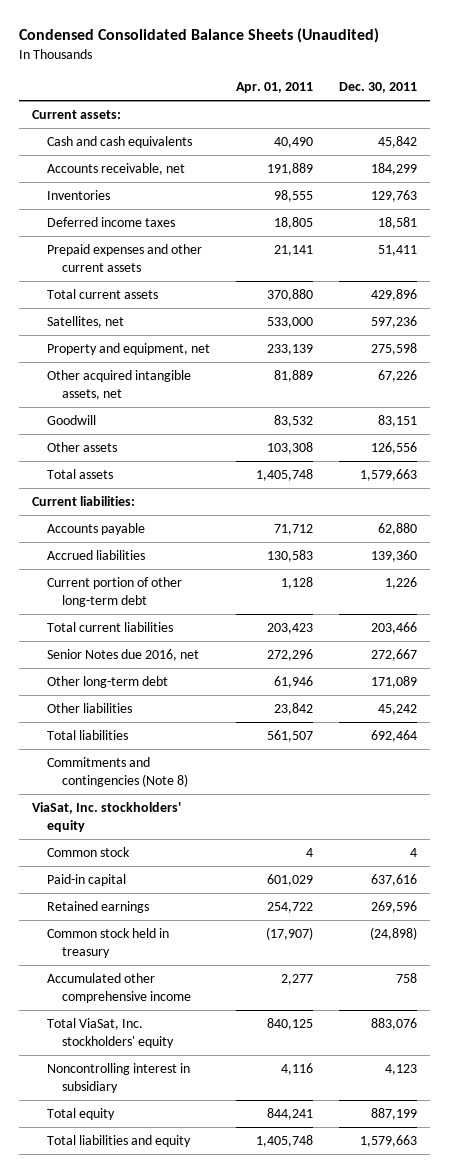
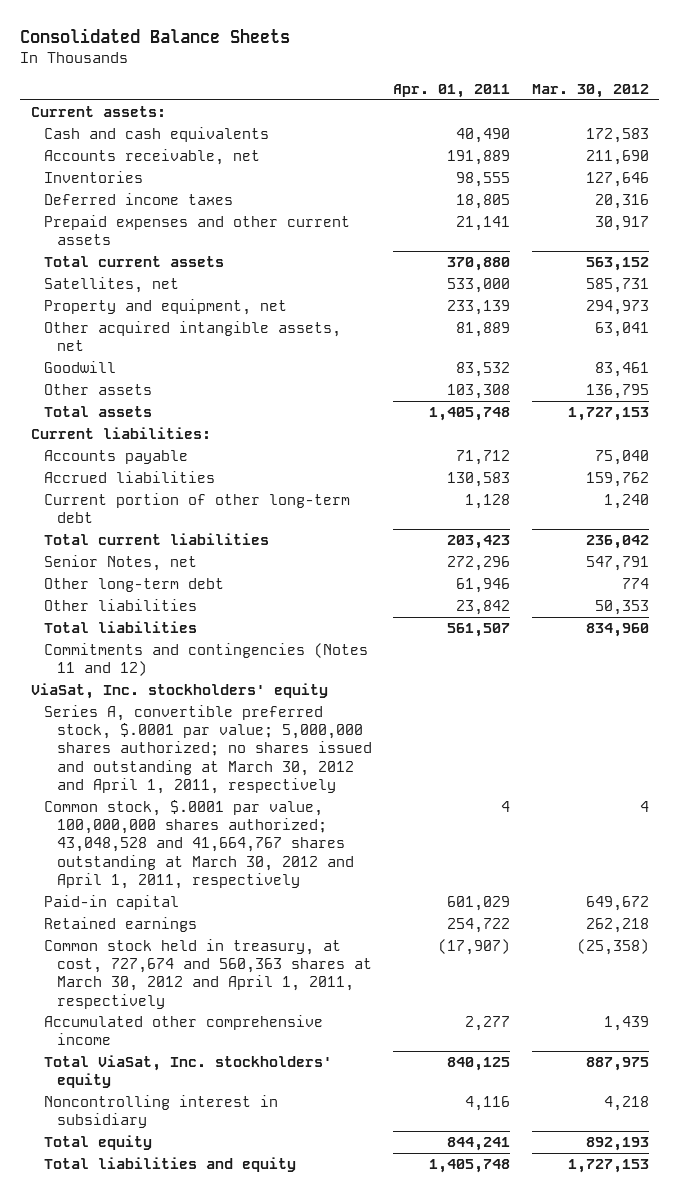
[18,28,379,44] Condensed Consolidated Balance Sheets (Unaudited) -> [20,28,291,44] Consolidated Balance Sheets
[338,82,417,94] Dec. 30, 2011 -> none
none -> [531,83,649,98] Mar. 30, 2012
[46,649,199,662] Senior Notes due 2016, net -> [43,555,197,572] Senior Notes, net
[46,757,188,787] Commitments and contingencies (Note 8) -> [43,643,368,677] Commitments and contingencies (Notes 11 and 12)
none -> [43,705,372,794] Series A, convertible preferred stock, $.0001 par value; 5,000,000 shares authorized; no shares issued and outstanding at March 30, 2012 and April 1, 2011, respectively
[46,847,130,858] Common stock -> [43,800,354,889] Common stock, $.0001 par value, 100,000,000 shares authorized; 43,048,528 and 41,664,767 shares outstanding at March 30, 2012 and April 1, 2011, respectively
[46,928,169,958] Common stock held in treasury -> [43,939,372,1009] Common stock held in treasury, at cost, 727,674 and 560,363 shares at March 30, 2012 and April 1, 2011, respectively

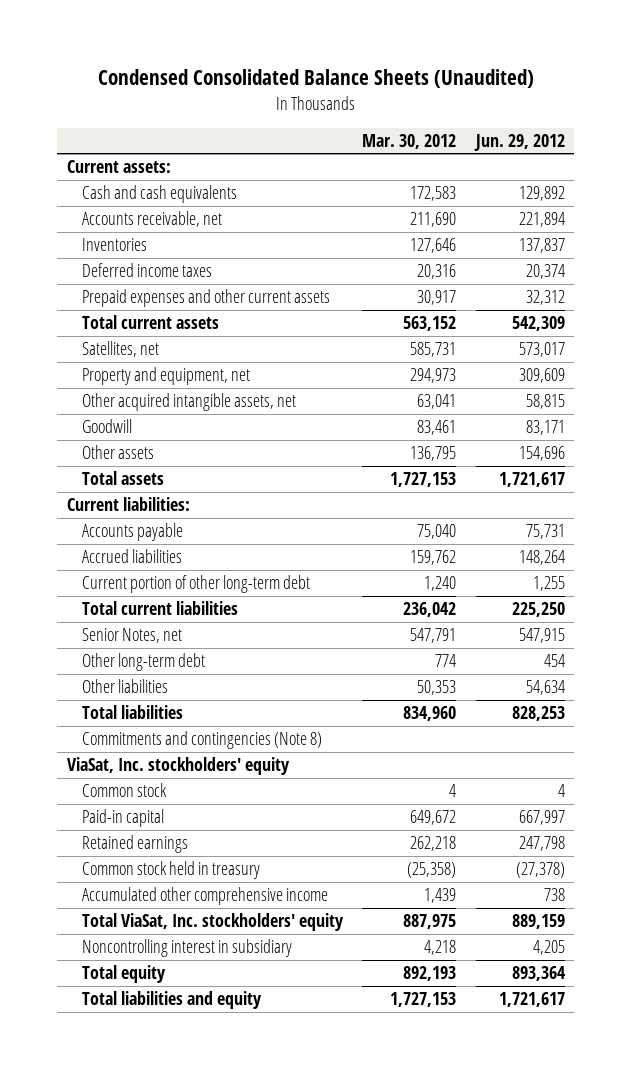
[20,28,291,44] Consolidated Balance Sheets -> [97,69,534,89] Condensed Consolidated Balance Sheets (Unaudited)
[393,83,511,98] Apr. 01, 2011 -> none
none -> [473,134,565,152] Jun. 29, 2012
[43,643,368,677] Commitments and contingencies (Notes 11 and 12) -> [81,731,322,750] Commitments and contingencies (Note 8)
[43,705,372,794] Series A, convertible preferred stock, $.0001 par value; 5,000,000 shares authorized; no shares issued and outstanding at March 30, 2012 and April 1, 2011, respectively -> none
[43,800,354,889] Common stock, $.0001 par value, 100,000,000 shares authorized; 43,048,528 and 41,664,767 shares outstanding at March 30, 2012 and April 1, 2011, respectively -> [81,783,167,798] Common stock
[43,939,372,1009] Common stock held in treasury, at cost, 727,674 and 560,363 shares at March 30, 2012 and April 1, 2011, respectively -> [81,861,260,880] Common stock held in treasury

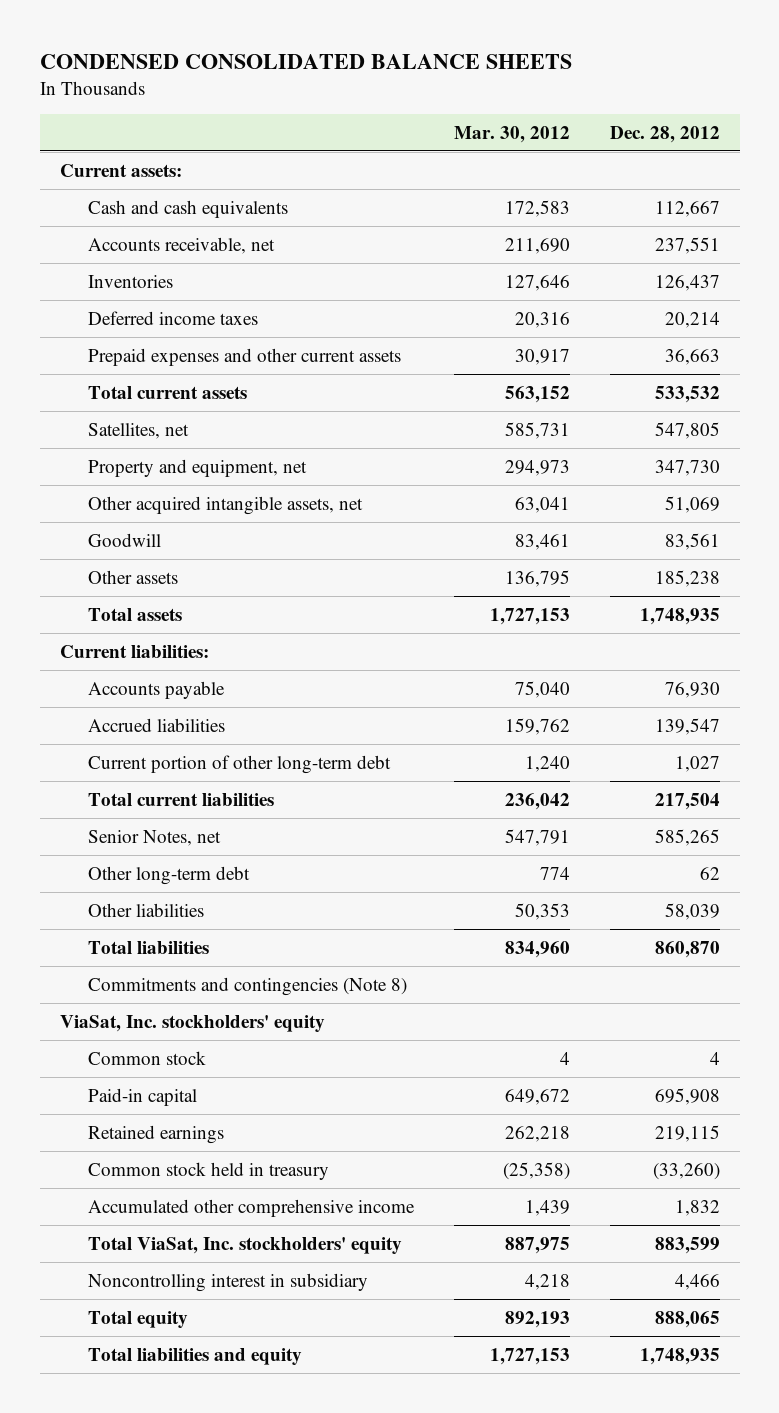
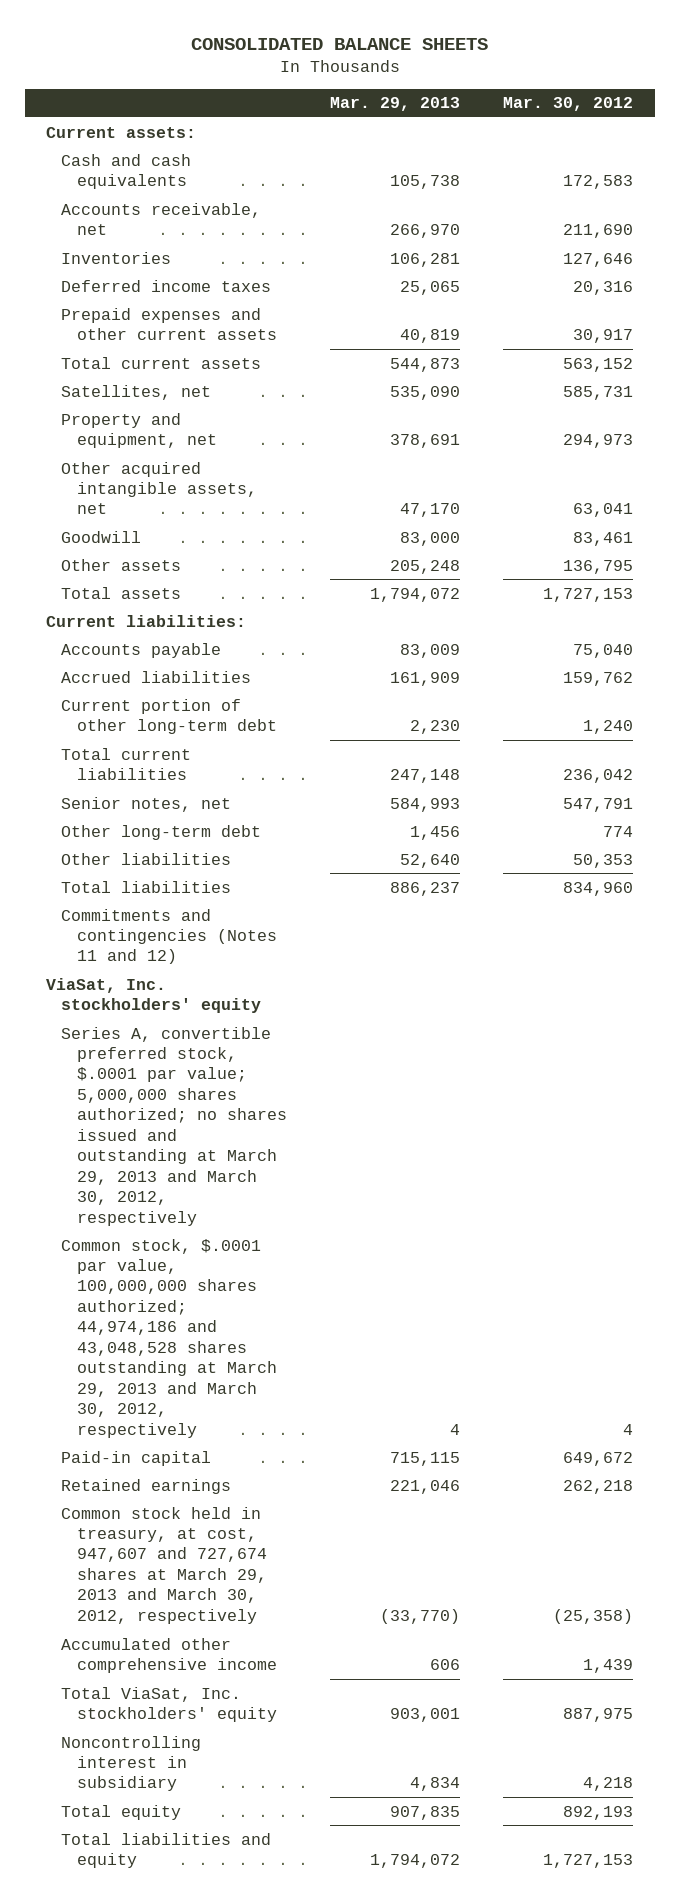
[39,54,572,70] CONDENSED CONSOLIDATED BALANCE SHEETS -> [190,38,488,51] CONSOLIDATED BALANCE SHEETS
[609,125,720,143] Dec. 28, 2012 -> none
none -> [329,97,460,112] Mar. 29, 2013
[87,829,221,846] Senior Notes, net -> [61,796,232,812] Senior notes, net
[87,976,407,996] Commitments and contingencies (Note 8) -> [61,908,277,965] Commitments and contingencies (Notes 11 and 12)
none -> [61,1026,287,1226] Series A, convertible preferred stock, $.0001 par value; 5,000,000 shares authorized; no shares issued and outstanding at March 29, 2013 and March 30, 2012, respectively
[87,1050,206,1065] Common stock -> [61,1238,277,1438] Common stock, $.0001 par value, 100,000,000 shares authorized; 44,974,186 and 43,048,528 shares outstanding at March 29, 2013 and March 30, 2012, respectively
[87,1161,329,1180] Common stock held in treasury -> [61,1506,267,1624] Common stock held in treasury, at cost, 947,607 and 727,674 shares at March 29, 2013 and March 30, 2012, respectively

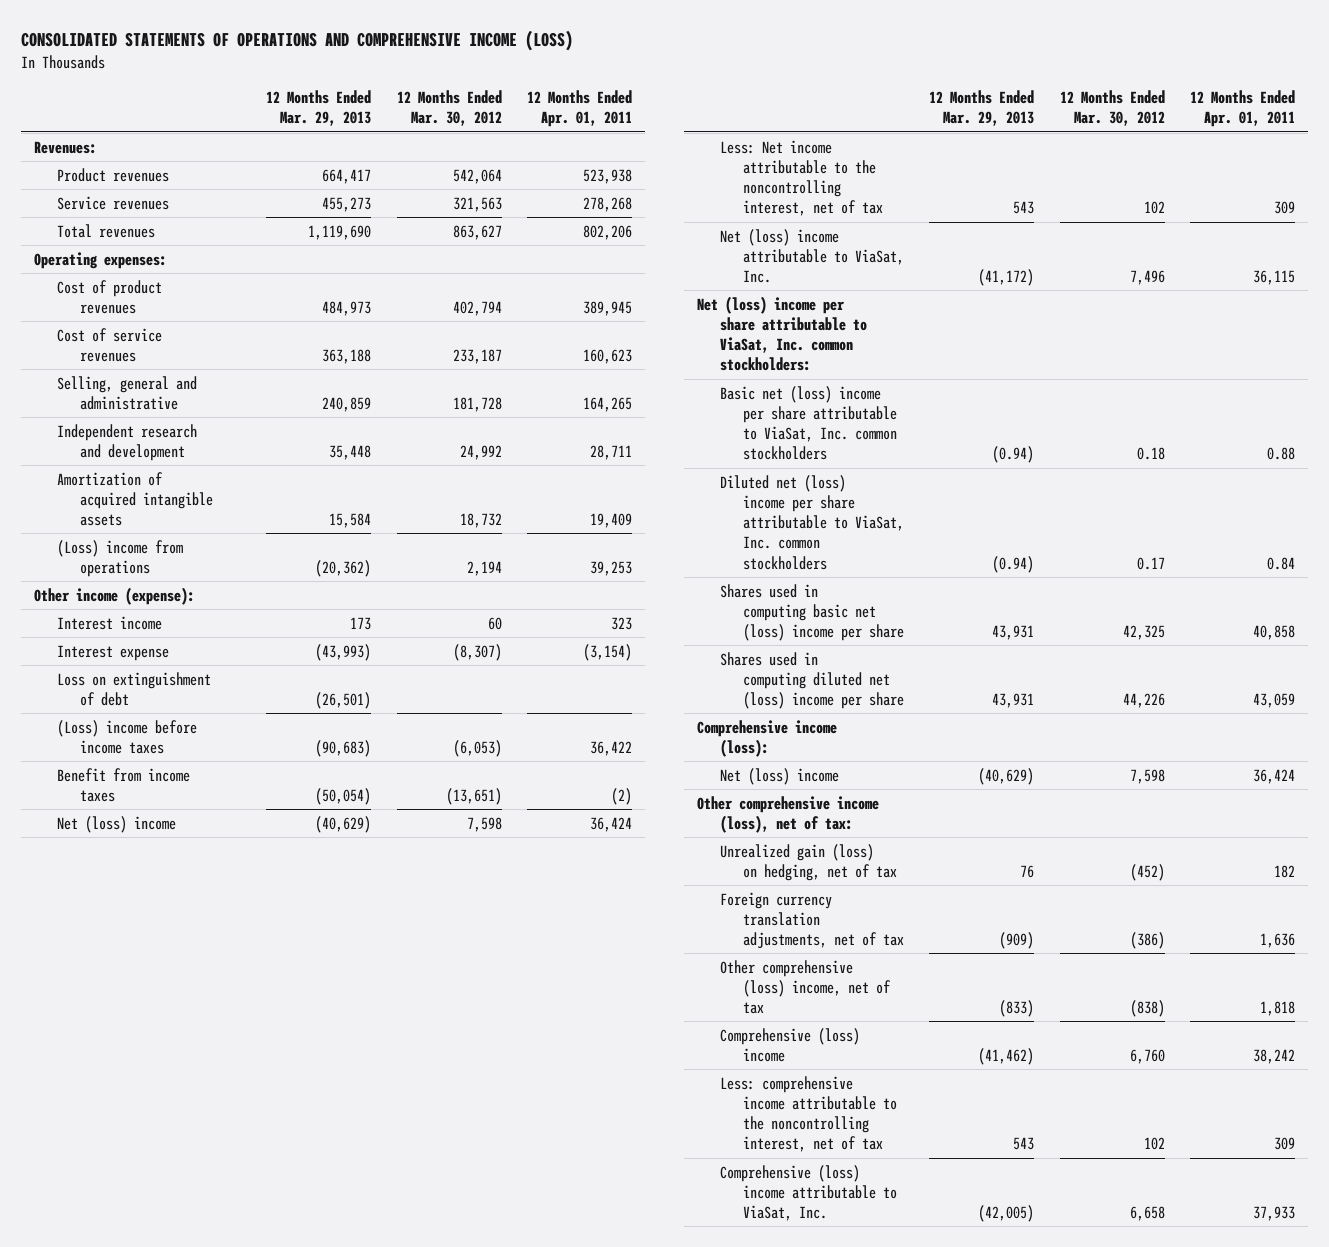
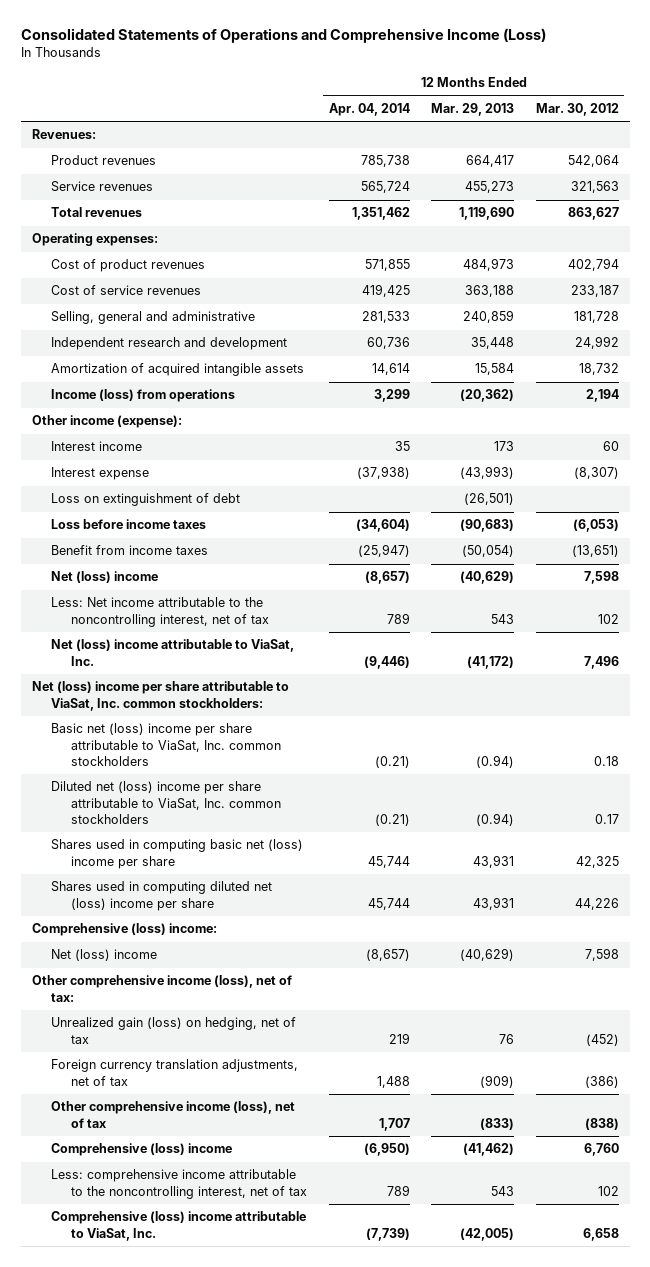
[21,30,574,52] CONSOLIDATED STATEMENTS OF OPERATIONS AND COMPREHENSIVE INCOME (LOSS) -> [20,28,546,44] Consolidated Statements of Operations and Comprehensive Income (Loss)
[526,90,632,128] 12 Months Ended Apr. 01, 2011 -> none
none -> [328,102,410,116] Apr. 04, 2014
[56,539,183,577] (Loss) income from operations -> [51,389,236,403] Income (loss) from operations
[56,719,197,754] (Loss) income before income taxes -> [51,519,207,530] Loss before income taxes
[697,719,838,757] Comprehensive income (loss): -> [31,923,217,937] Comprehensive (loss) income:
[720,959,892,1015] Other comprehensive (loss) income, net of tax -> [51,1101,296,1128] Other comprehensive income (loss), net of tax

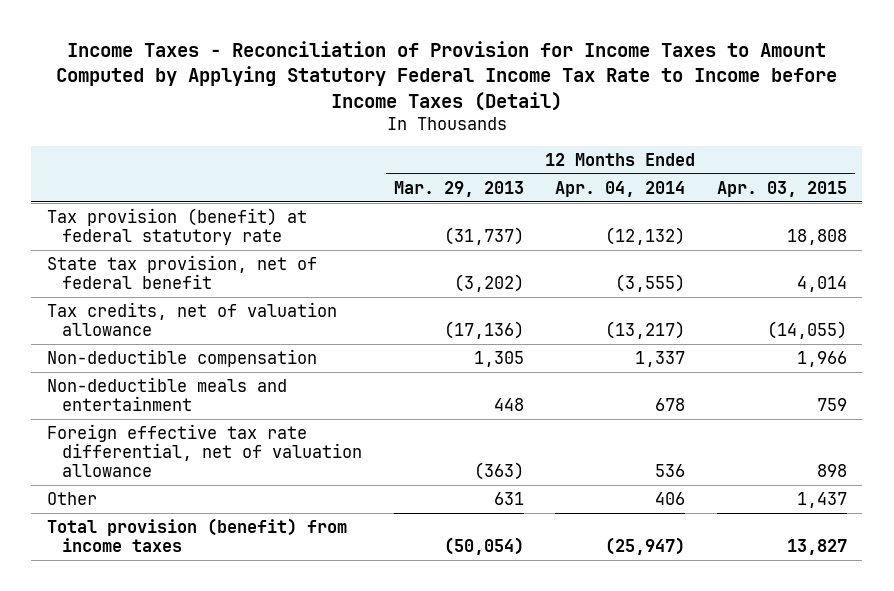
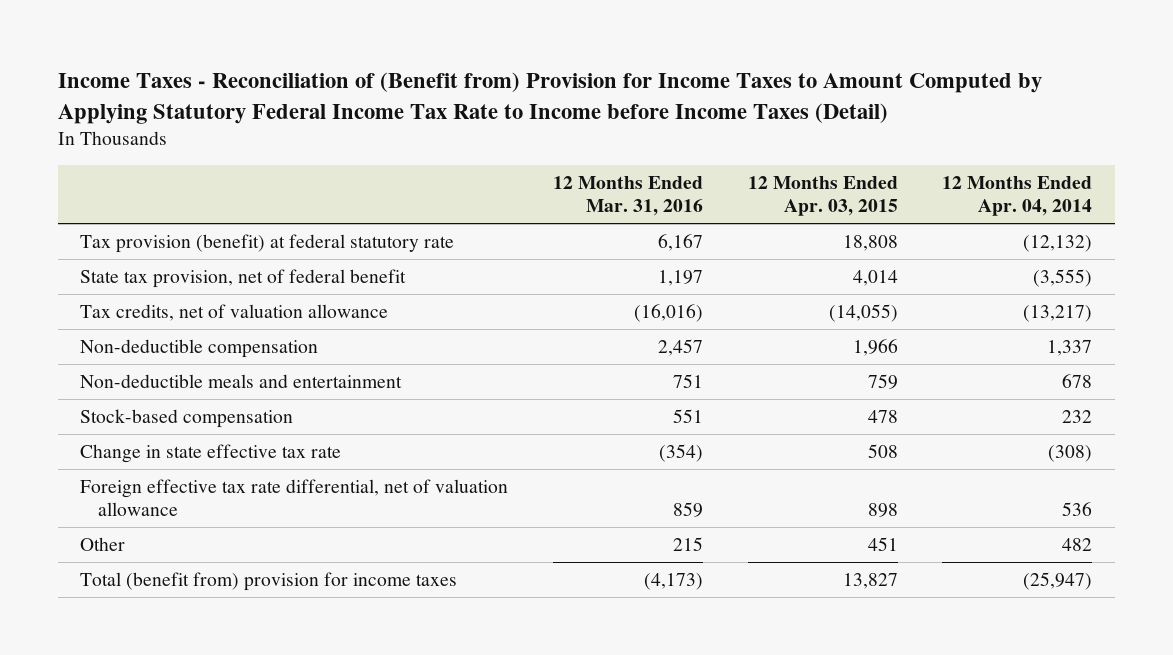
[55,40,837,111] Income Taxes - Reconciliation of Provision for Income Taxes to Amount Computed by Applying Statutory Federal Income Tax Rate to Income before Income Taxes (Detail) -> [57,72,1042,124] Income Taxes - Reconciliation of (Benefit from) Provision for Income Taxes to Amount Computed by Applying Statutory Federal Income Tax Rate to Income before Income Taxes (Detail)
[393,180,524,197] Mar. 29, 2013 -> none
none -> [552,175,703,217] 12 Months Ended Mar. 31, 2016
none -> [80,408,294,428] Stock-based compensation
none -> [80,443,342,463] Change in state effective tax rate
[655,491,686,505] 406 -> [1062,537,1093,551] 482
[796,491,847,508] 1,437 -> [867,536,898,551] 451
[47,517,348,552] Total provision (benefit) from income taxes -> [80,571,458,591] Total (benefit from) provision for income taxes

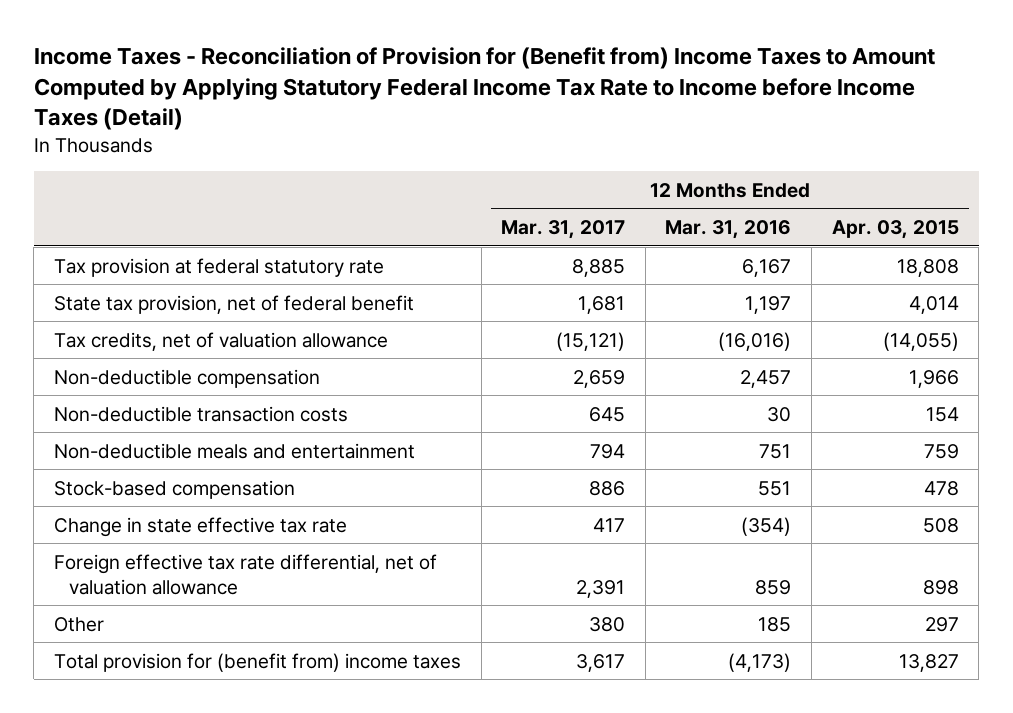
[57,72,1042,124] Income Taxes - Reconciliation of (Benefit from) Provision for Income Taxes to Amount Computed by Applying Statutory Federal Income Tax Rate to Income before Income Taxes (Detail) -> [33,47,935,131] Income Taxes - Reconciliation of Provision for (Benefit from) Income Taxes to Amount Computed by Applying Statutory Federal Income Tax Rate to Income before Income Taxes (Detail)
[942,175,1093,217] 12 Months Ended Apr. 04, 2014 -> none
none -> [501,219,626,239] Mar. 31, 2017
[80,233,455,253] Tax provision (benefit) at federal statutory rate -> [54,257,385,277] Tax provision at federal statutory rate
none -> [54,405,349,422] Non-deductible transaction costs
[672,536,703,551] 215 -> [758,616,792,632] 185
[867,536,898,551] 451 -> [924,616,959,632] 297
[80,571,458,591] Total (benefit from) provision for income taxes -> [54,652,462,672] Total provision for (benefit from) income taxes

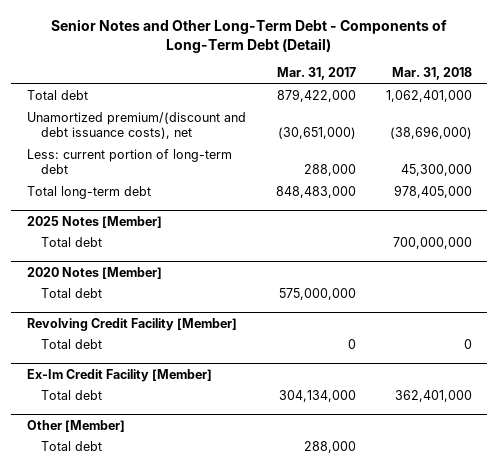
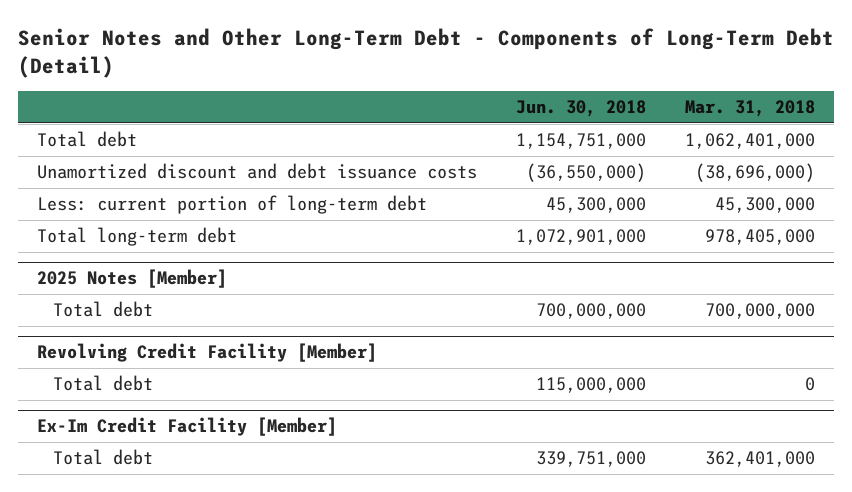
[276,67,356,81] Mar. 31, 2017 -> none
none -> [515,100,646,118] Jun. 30, 2018
[26,112,246,140] Unamortized premium/(discount and debt issuance costs), net -> [37,163,478,180] Unamortized discount and debt issuance costs
[26,266,162,279] 2020 Notes [Member] -> none
[41,288,103,299] Total debt -> none
[26,419,125,432] Other [Member] -> none
[41,441,103,452] Total debt -> none

